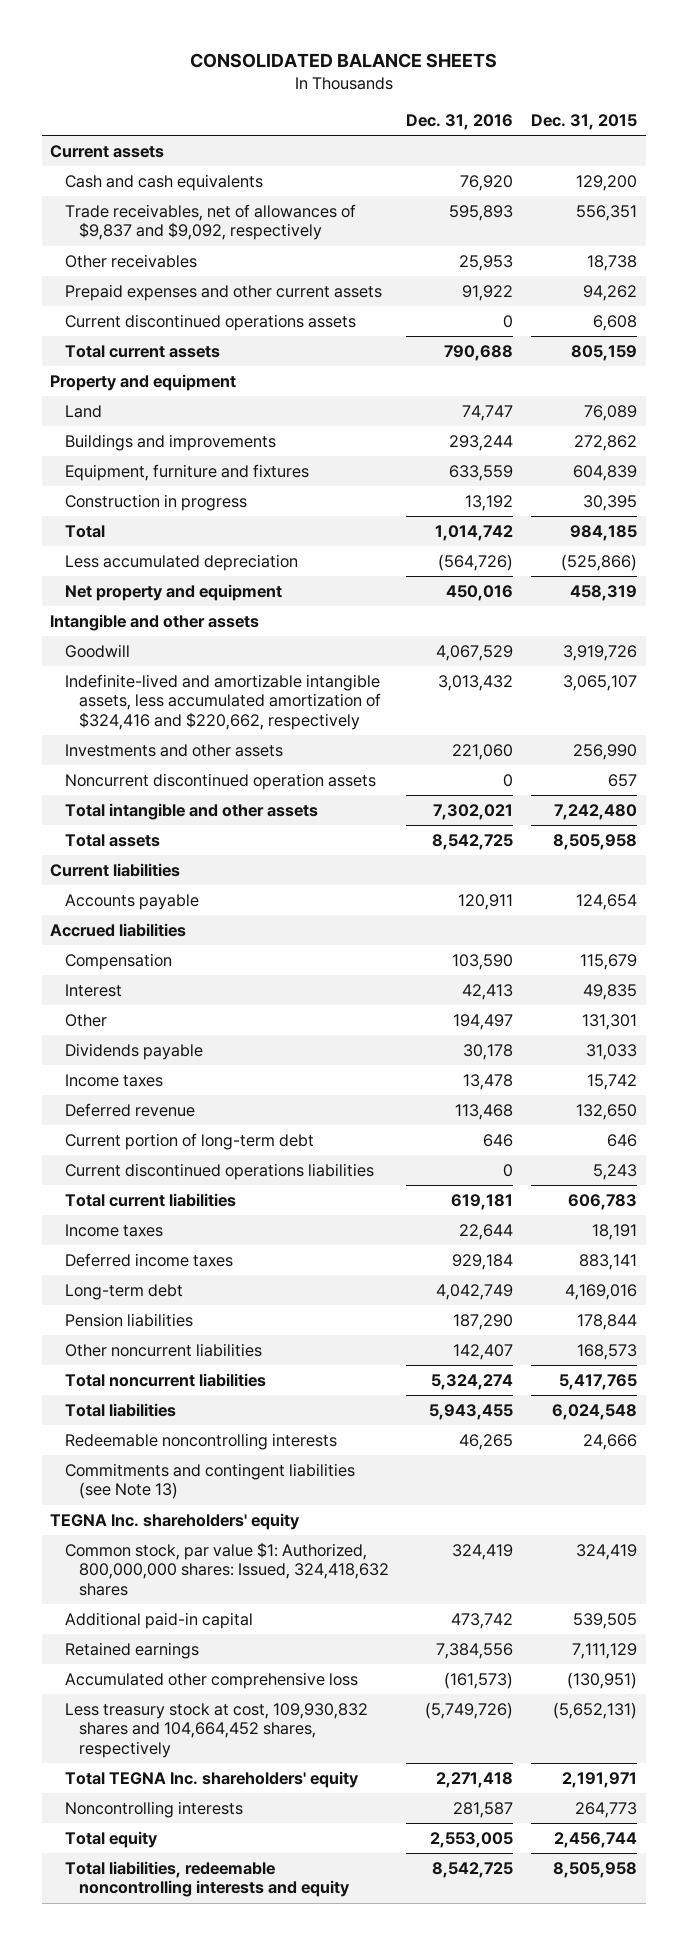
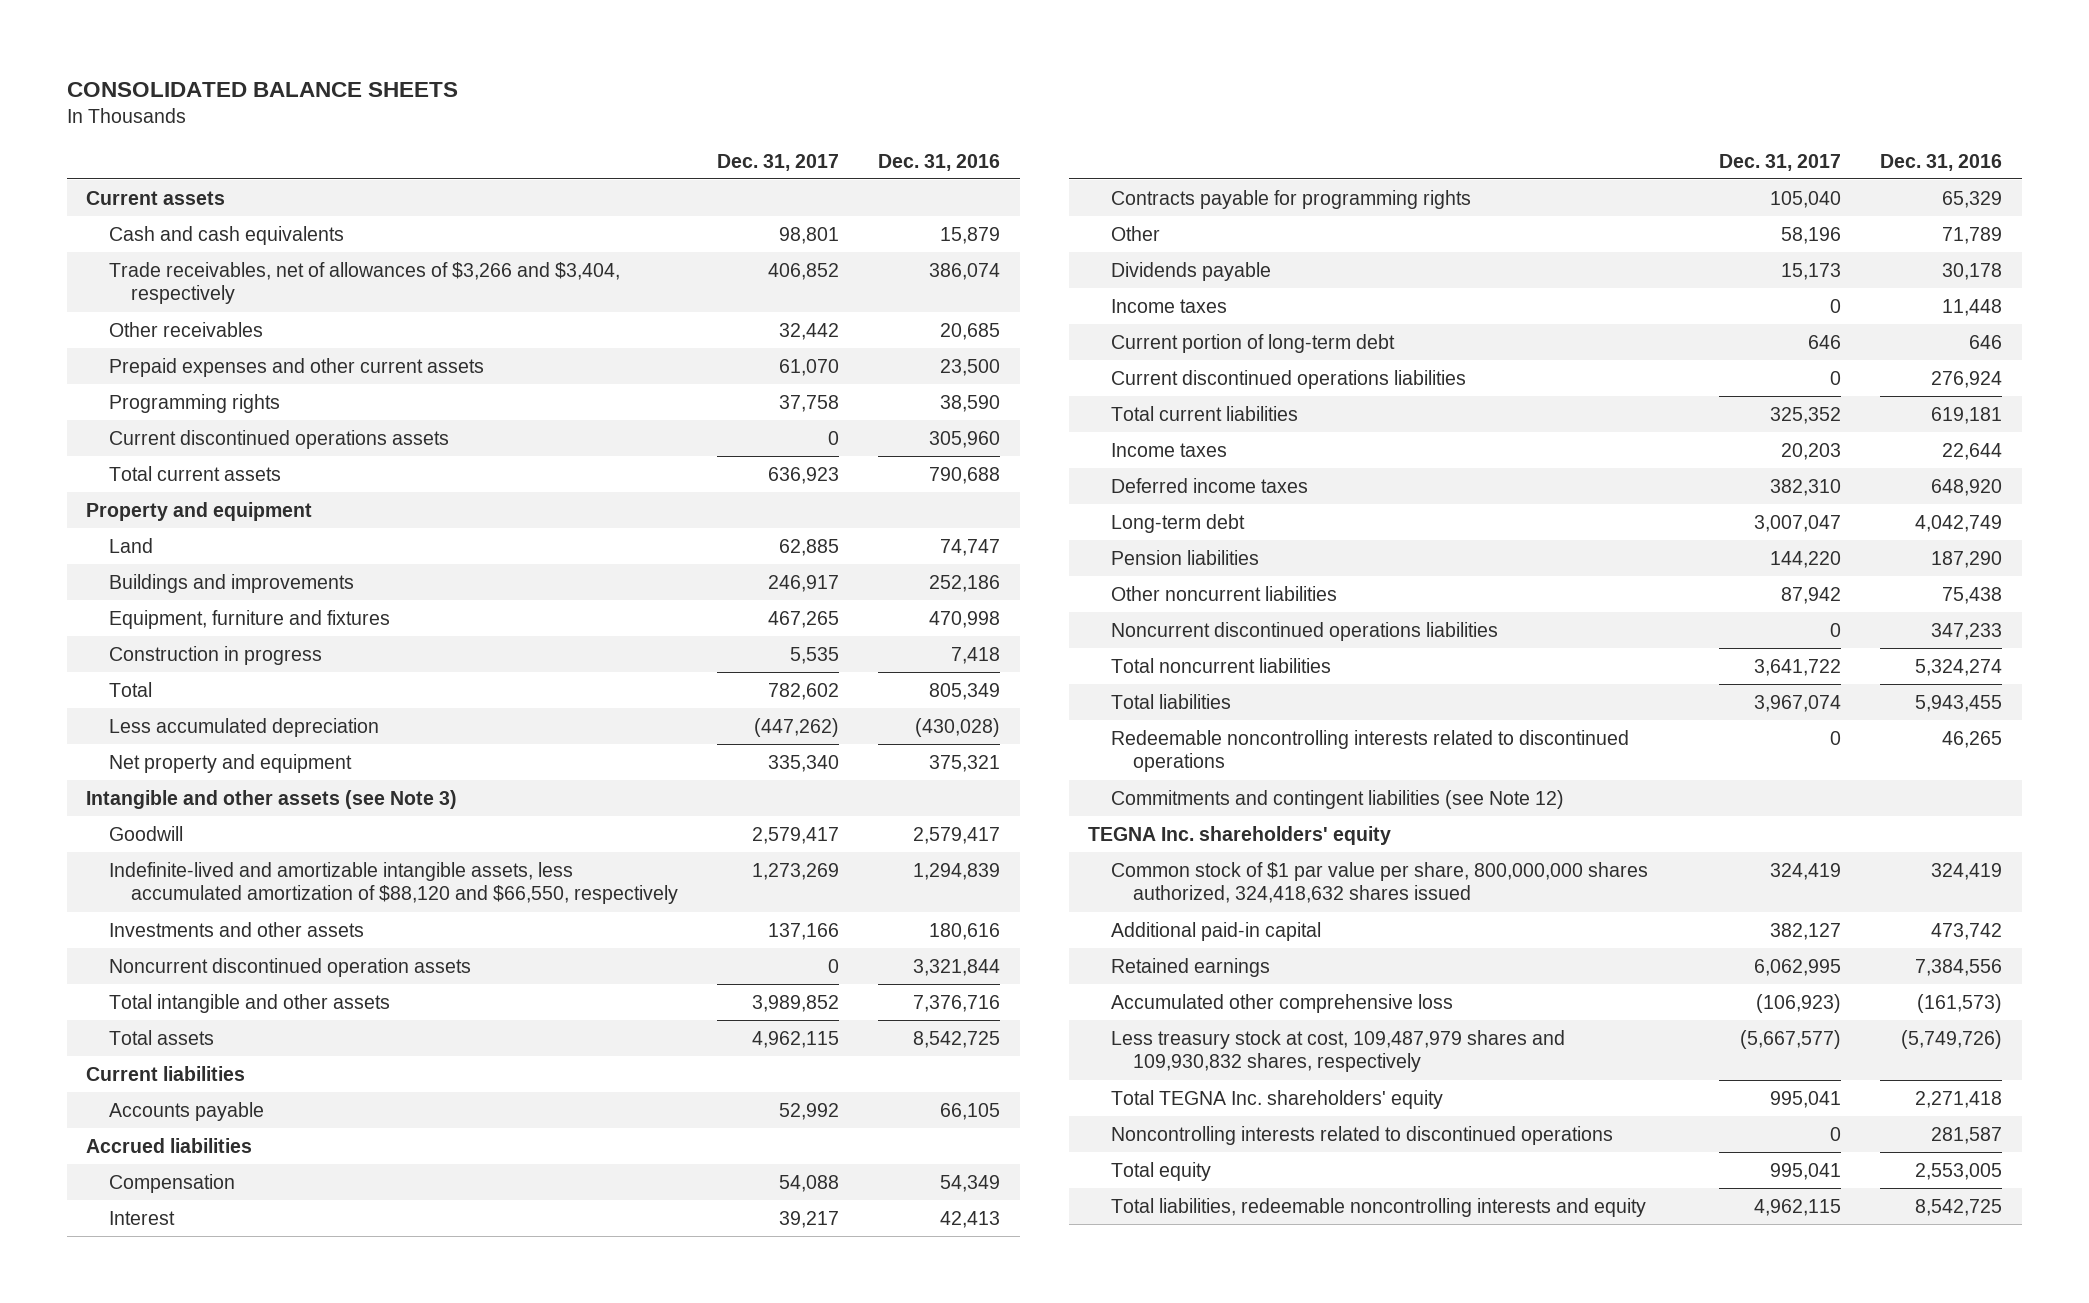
[530,113,637,130] Dec. 31, 2015 -> none
none -> [717,153,840,171] Dec. 31, 2017
[460,174,514,191] 76,920 -> [940,226,1001,244] 15,879
[64,203,356,241] Trade receivables, net of allowances of $9,837 and $9,092, respectively -> [108,261,620,305] Trade receivables, net of allowances of $3,266 and $3,404, respectively
[449,204,514,221] 595,893 -> [929,262,1001,280] 386,074
[459,254,514,271] 25,953 -> [940,322,1001,340] 20,685
[462,284,514,301] 91,922 -> [940,358,1001,376] 23,500
none -> [108,393,280,413] Programming rights
[503,314,514,328] 0 -> [929,430,1001,448] 305,960
[449,434,514,451] 293,244 -> [929,574,1001,592] 252,186
[449,464,514,481] 633,559 -> [929,610,1001,628] 470,998
[465,494,514,511] 13,192 -> [951,646,1001,664] 7,418
[435,524,514,541] 1,014,742 -> [929,682,1001,700] 805,349
[438,553,514,571] (564,726) -> [915,717,1001,737] (430,028)
[446,584,514,601] 450,016 -> [929,754,1001,772] 375,321
[50,613,260,631] Intangible and other assets -> [86,789,458,809] Intangible and other assets (see Note 3)
[436,644,514,661] 4,067,529 -> [913,826,1001,844] 2,579,417
[64,673,381,731] Indefinite-lived and amortizable intangible assets, less accumulated amortization of $324,416 and $220,662, respectively -> [108,861,679,905] Indefinite-lived and amortizable intangible assets, less accumulated amortization of $88,120 and $66,550, respectively
[438,674,514,691] 3,013,432 -> [913,862,1001,880] 1,294,839
[452,743,514,760] 221,060 -> [929,922,1001,940] 180,616
[503,773,514,787] 0 -> [913,958,1001,976] 3,321,844
[433,803,514,820] 7,302,021 -> [913,994,1001,1012] 7,376,716
[458,893,514,910] 120,911 -> [940,1102,1001,1120] 66,105
[452,953,514,970] 103,590 -> [940,1174,1001,1192] 54,349
none -> [1110,189,1471,209] Contracts payable for programming rights
[453,1013,514,1030] 194,497 -> [1942,226,2003,244] 71,789
[64,1102,195,1117] Deferred revenue -> none
[463,1073,514,1090] 13,478 -> [1942,298,2003,316] 11,448
[503,1163,514,1177] 0 -> [1931,370,2003,388] 276,924
[452,1253,514,1270] 929,184 -> [1931,478,2003,496] 648,920
[453,1343,514,1360] 142,407 -> [1942,586,2003,604] 75,438
none -> [1110,621,1498,641] Noncurrent discontinued operations liabilities
[64,1432,337,1450] Redeemable noncontrolling interests -> [1110,729,1629,773] Redeemable noncontrolling interests related to discontinued operations
[64,1462,355,1500] Commitments and contingent liabilities (see Note 13) -> [1110,789,1564,809] Commitments and contingent liabilities (see Note 12)
[64,1541,389,1597] Common stock, par value $1: Authorized, 800,000,000 shares: Issued, 324,418,632 shares -> [1110,861,1648,904] Common stock of $1 par value per share, 800,000,000 shares authorized, 324,418,632 shares issued
[64,1702,368,1759] Less treasury stock at cost, 109,930,832 shares and 104,664,452 shares, respectively -> [1110,1029,1565,1073] Less treasury stock at cost, 109,487,979 shares and 109,930,832 shares, respectively
[64,1800,243,1818] Noncontrolling interests -> [1110,1125,1613,1145] Noncontrolling interests related to discontinued operations

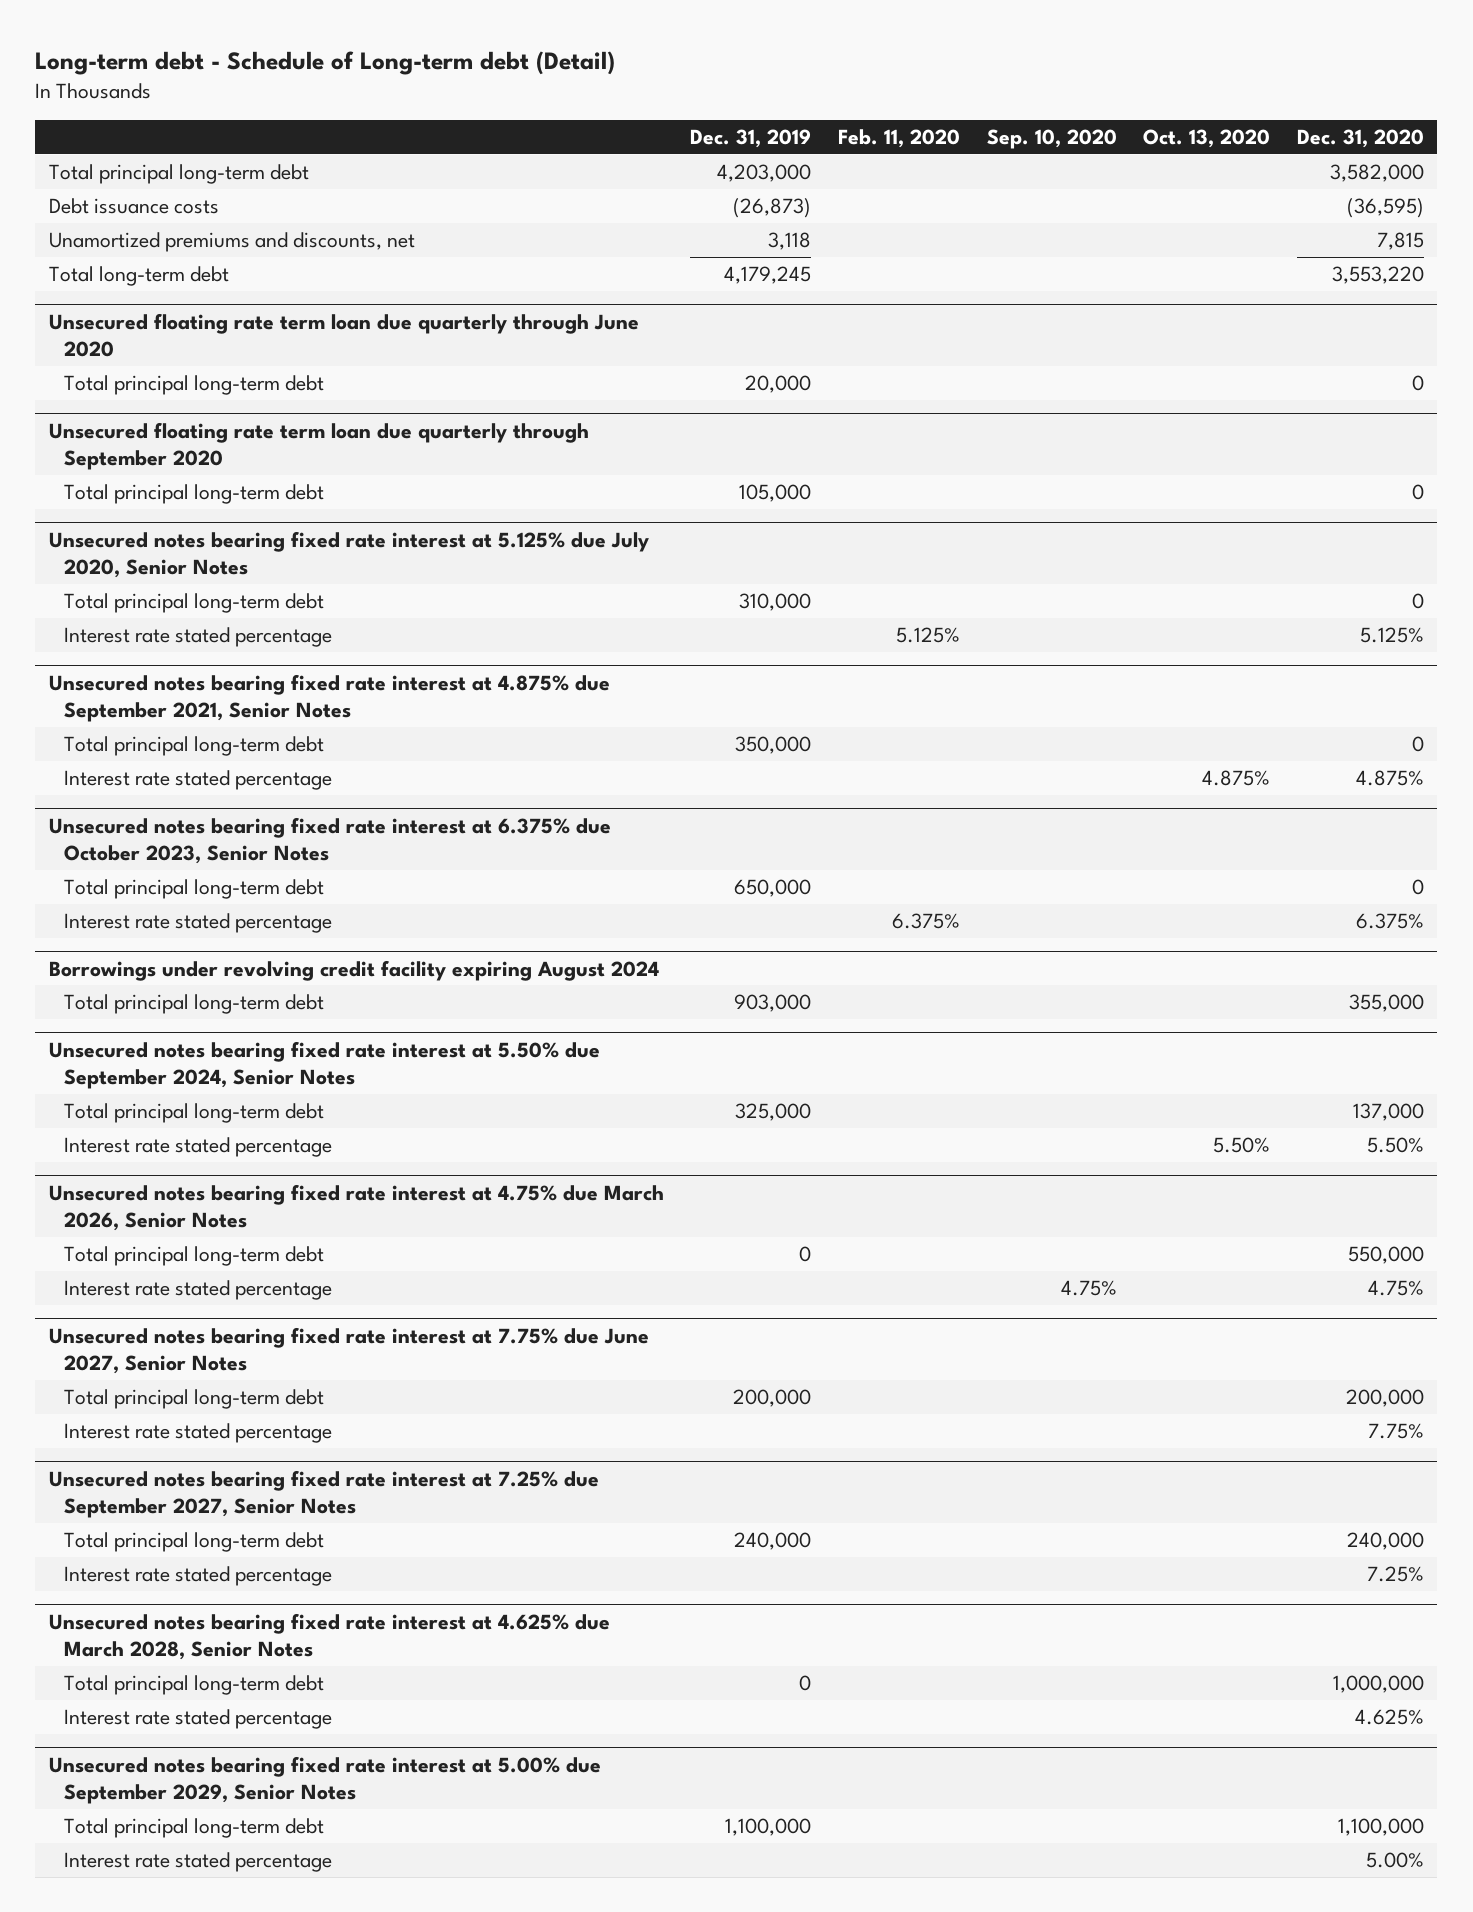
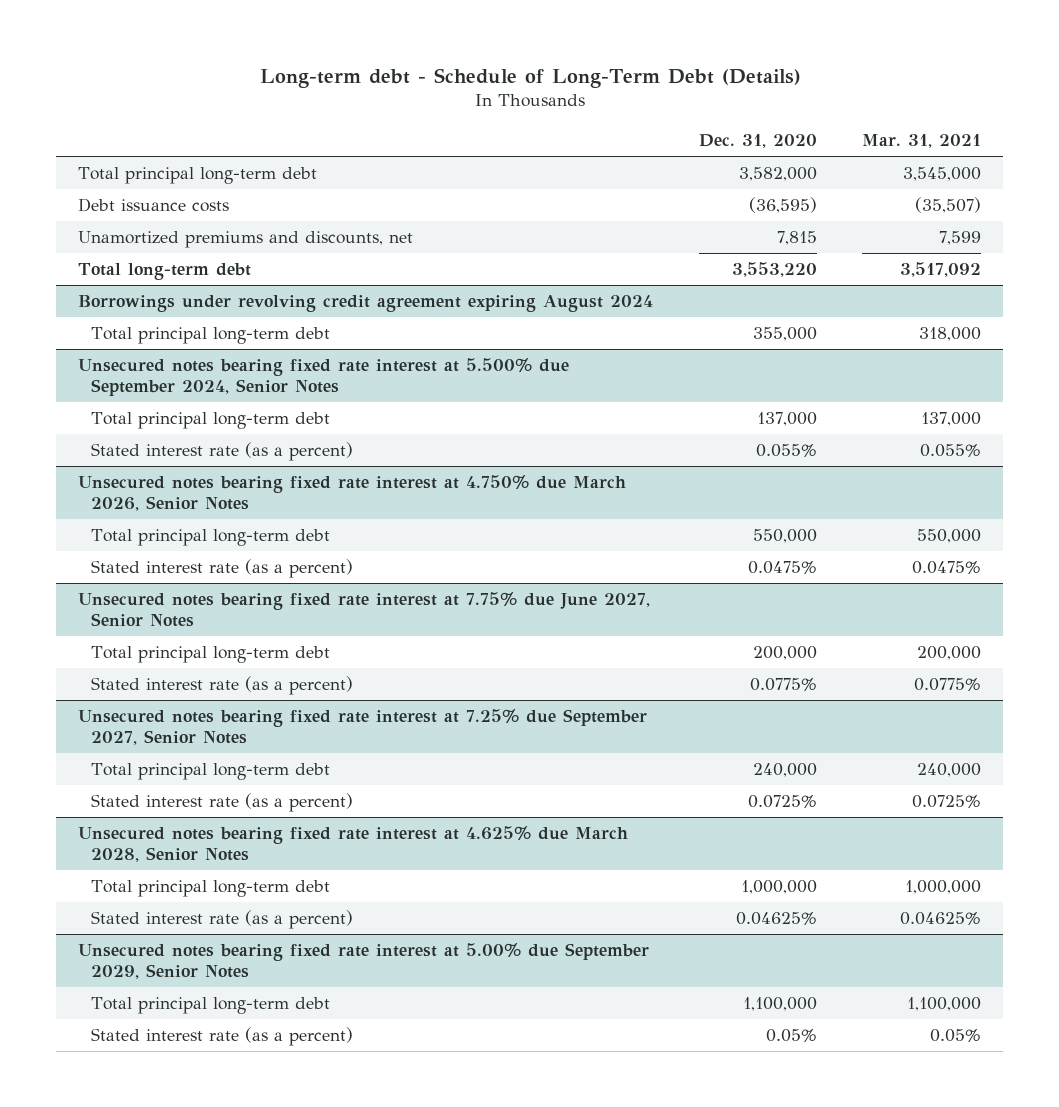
[35,50,616,75] Long-term debt - Schedule of Long-term debt (Detail) -> [259,67,801,88] Long-term debt - Schedule of Long-Term Debt (Details)
[690,128,812,148] Dec. 31, 2019 -> none
[837,128,960,148] Feb. 11, 2020 -> none
[986,128,1117,149] Sep. 10, 2020 -> none
[1143,128,1271,148] Oct. 13, 2020 -> none
none -> [861,134,981,149] Mar. 31, 2021
[48,312,639,357] Unsecured floating rate term loan due quarterly through June 2020 -> none
[64,375,325,396] Total principal long-term debt -> none
[48,421,589,470] Unsecured floating rate term loan due quarterly through September 2020 -> none
[64,484,325,505] Total principal long-term debt -> none
[48,530,649,578] Unsecured notes bearing fixed rate interest at 5.125% due July 2020, Senior Notes -> none
[64,593,325,614] Total principal long-term debt -> none
[64,627,333,648] Interest rate stated percentage -> none
[48,673,610,722] Unsecured notes bearing fixed rate interest at 4.875% due September 2021, Senior Notes -> none
[64,736,325,757] Total principal long-term debt -> none
[64,770,333,791] Interest rate stated percentage -> none
[48,816,611,864] Unsecured notes bearing fixed rate interest at 6.375% due October 2023, Senior Notes -> none
[64,879,325,900] Total principal long-term debt -> none
[64,913,333,934] Interest rate stated percentage -> none
[48,959,659,981] Borrowings under revolving credit facility expiring August 2024 -> [78,295,654,313] Borrowings under revolving credit agreement expiring August 2024
[48,1040,600,1089] Unsecured notes bearing fixed rate interest at 5.50% due September 2024, Senior Notes -> [78,358,570,396] Unsecured notes bearing fixed rate interest at 5.500% due September 2024, Senior Notes
[64,1137,333,1158] Interest rate stated percentage -> [90,442,353,462] Stated interest rate (as a percent)
[1366,1137,1424,1154] 5.50% -> [755,444,817,458] 0.055%
[48,1183,664,1231] Unsecured notes bearing fixed rate interest at 4.75% due March 2026, Senior Notes -> [78,475,627,511] Unsecured notes bearing fixed rate interest at 4.750% due March 2026, Senior Notes
[64,1280,333,1301] Interest rate stated percentage -> [90,559,353,579] Stated interest rate (as a percent)
[1367,1280,1424,1297] 4.75% -> [747,561,817,575] 0.0475%
[64,1423,333,1444] Interest rate stated percentage -> [90,676,353,696] Stated interest rate (as a percent)
[1367,1423,1424,1440] 7.75% -> [749,678,817,692] 0.0775%
[64,1566,333,1587] Interest rate stated percentage -> [90,793,353,813] Stated interest rate (as a percent)
[1366,1566,1424,1583] 7.25% -> [747,795,817,809] 0.0725%
[64,1709,333,1730] Interest rate stated percentage -> [90,910,353,930] Stated interest rate (as a percent)
[1354,1709,1424,1726] 4.625% -> [735,912,817,926] 0.04625%
[64,1852,333,1873] Interest rate stated percentage -> [90,1027,353,1047] Stated interest rate (as a percent)
[1365,1852,1424,1869] 5.00% -> [765,1029,817,1043] 0.05%

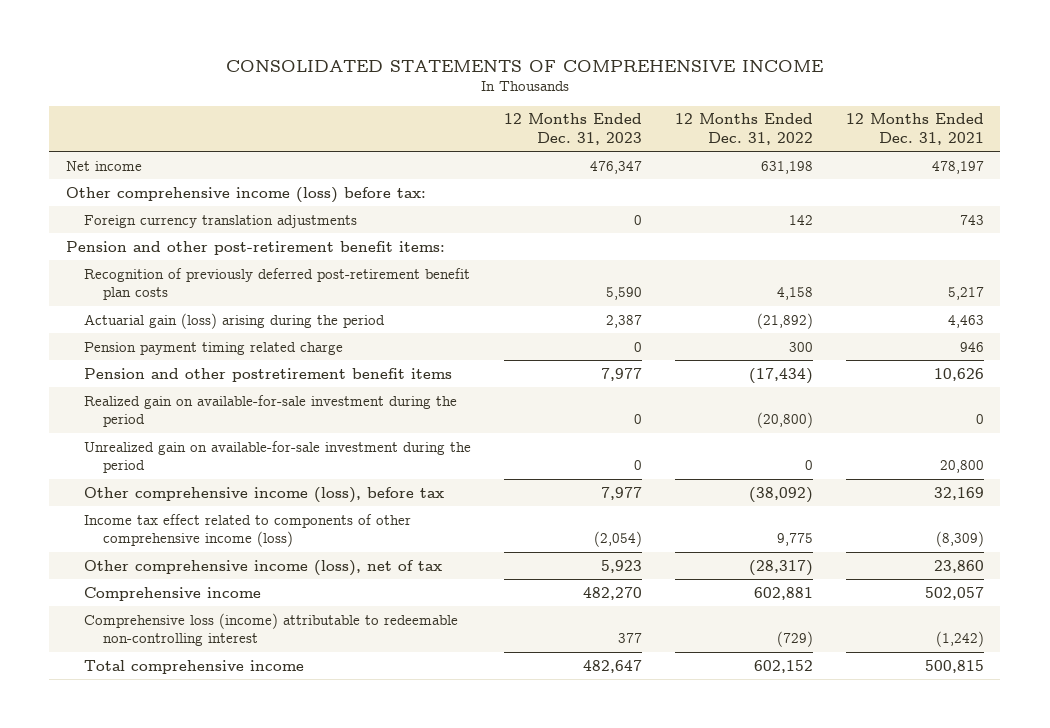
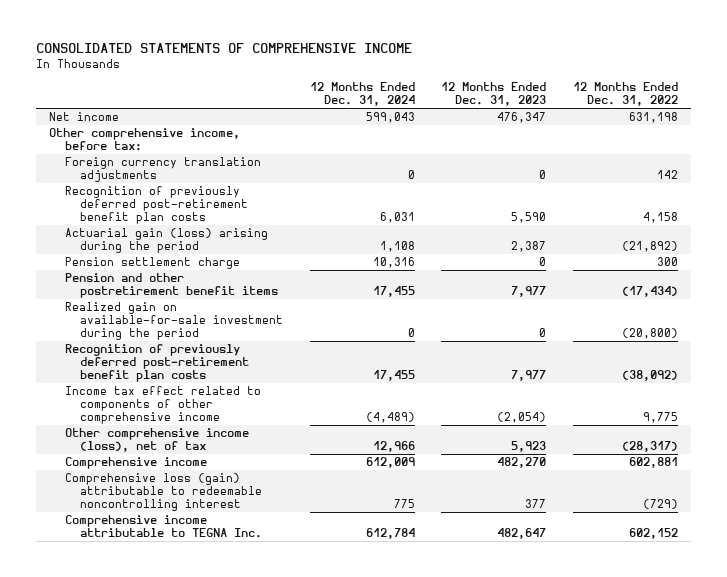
[845,113,984,145] 12 Months Ended Dec. 31, 2021 -> none
none -> [309,82,415,107] 12 Months Ended Dec. 31, 2024
[65,186,426,203] Other comprehensive income (loss) before tax: -> [49,128,241,152] Other comprehensive income, before tax:
[65,240,445,255] Pension and other post-retirement benefit items: -> none
[84,341,344,355] Pension payment timing related charge -> [64,257,240,270] Pension settlement charge
[84,440,472,474] Unrealized gain on available-for-sale investment during the period -> none
[84,486,445,503] Other comprehensive income (loss), before tax -> [64,344,250,383] Recognition of previously deferred post-retirement benefit plan costs
[84,513,412,548] Income tax effect related to components of other comprehensive income (loss) -> [64,386,261,425] Income tax effect related to components of other comprehensive income
[84,612,459,647] Comprehensive loss (income) attributable to redeemable non-controlling interest -> [64,473,263,512] Comprehensive loss (gain) attributable to redeemable noncontrolling interest
[84,659,305,674] Total comprehensive income -> [64,515,263,539] Comprehensive income attributable to TEGNA Inc.

